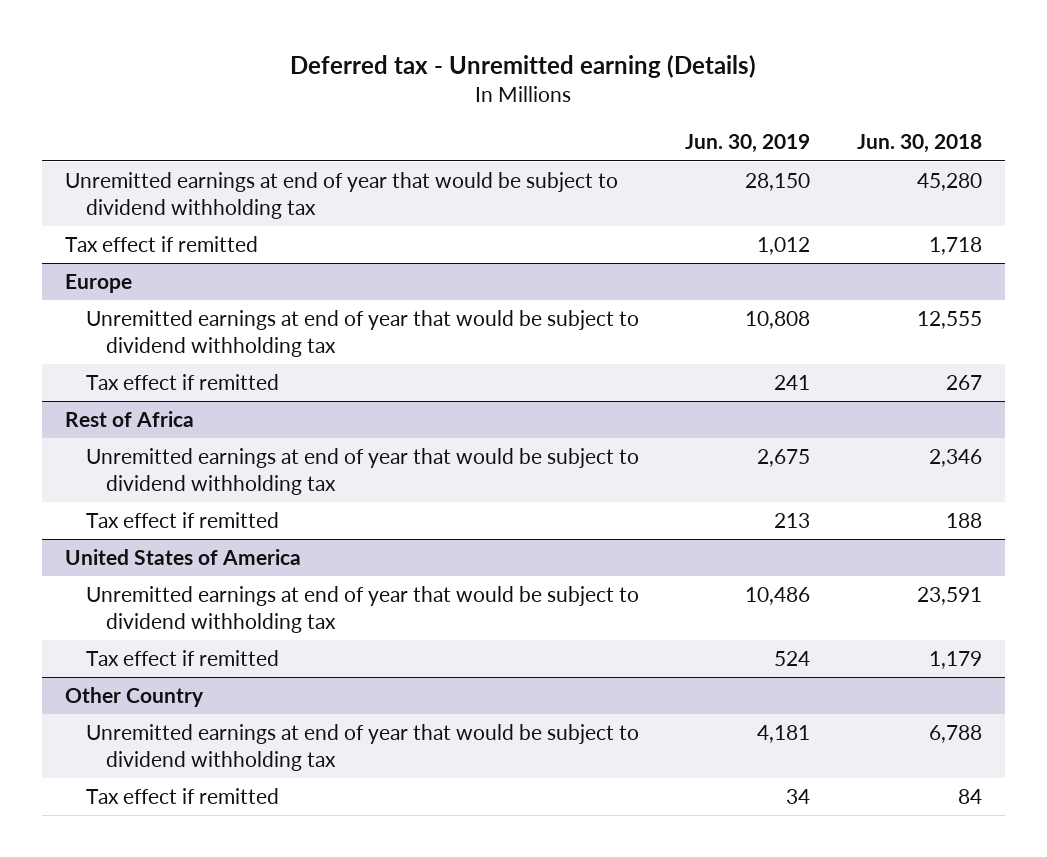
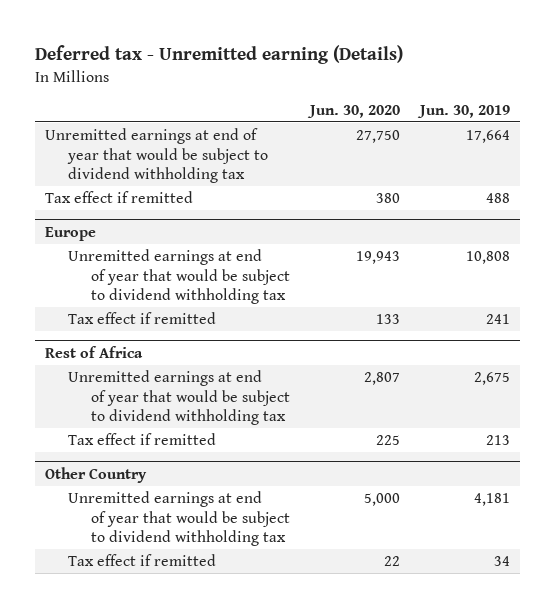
[856,134,982,154] Jun. 30, 2018 -> none
none -> [307,104,401,118] Jun. 30, 2020
[745,173,811,192] 28,150 -> [465,129,510,143] 17,664
[757,237,811,256] 1,012 -> [485,192,510,203] 488
[65,549,302,566] United States of America -> none
[85,586,639,633] Unremitted earnings at end of year that would be subject to dividend withholding tax -> none
[85,650,279,667] Tax effect if remitted -> none

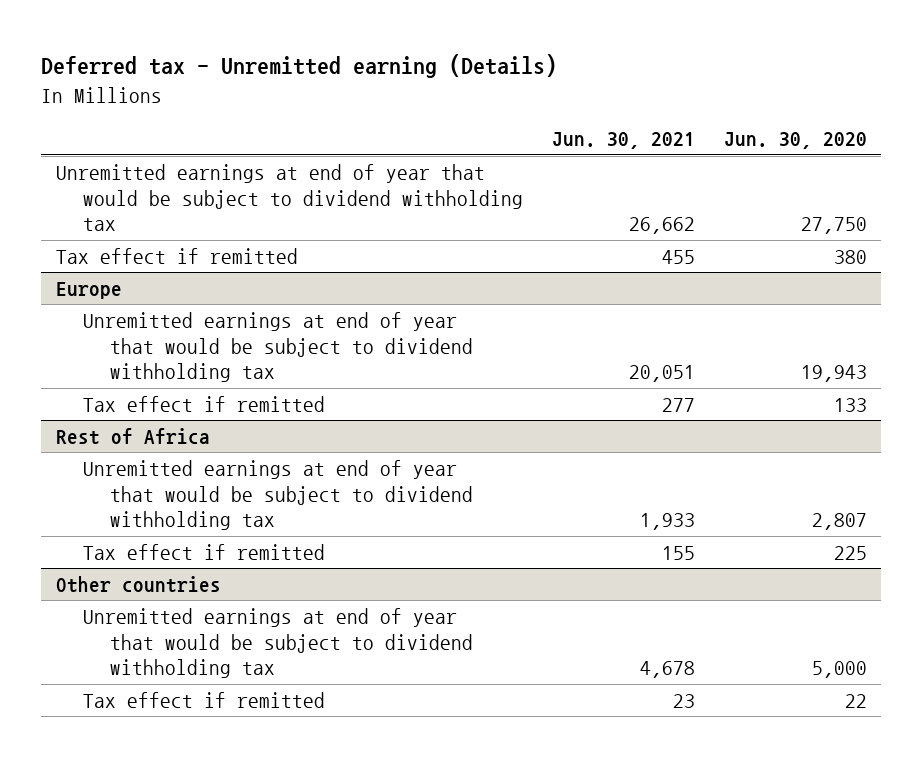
[416,104,510,118] Jun. 30, 2019 -> none
none -> [551,132,695,150] Jun. 30, 2021
[44,466,147,483] Other Country -> [55,575,221,593] Other countries

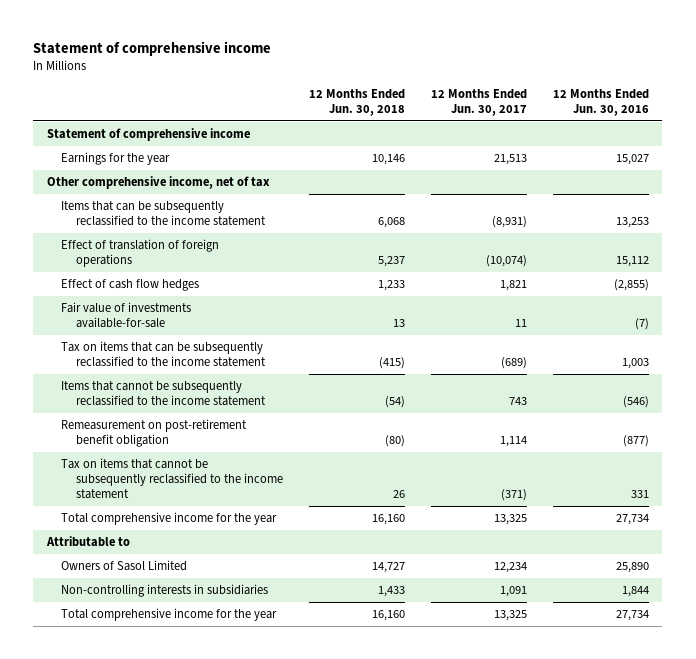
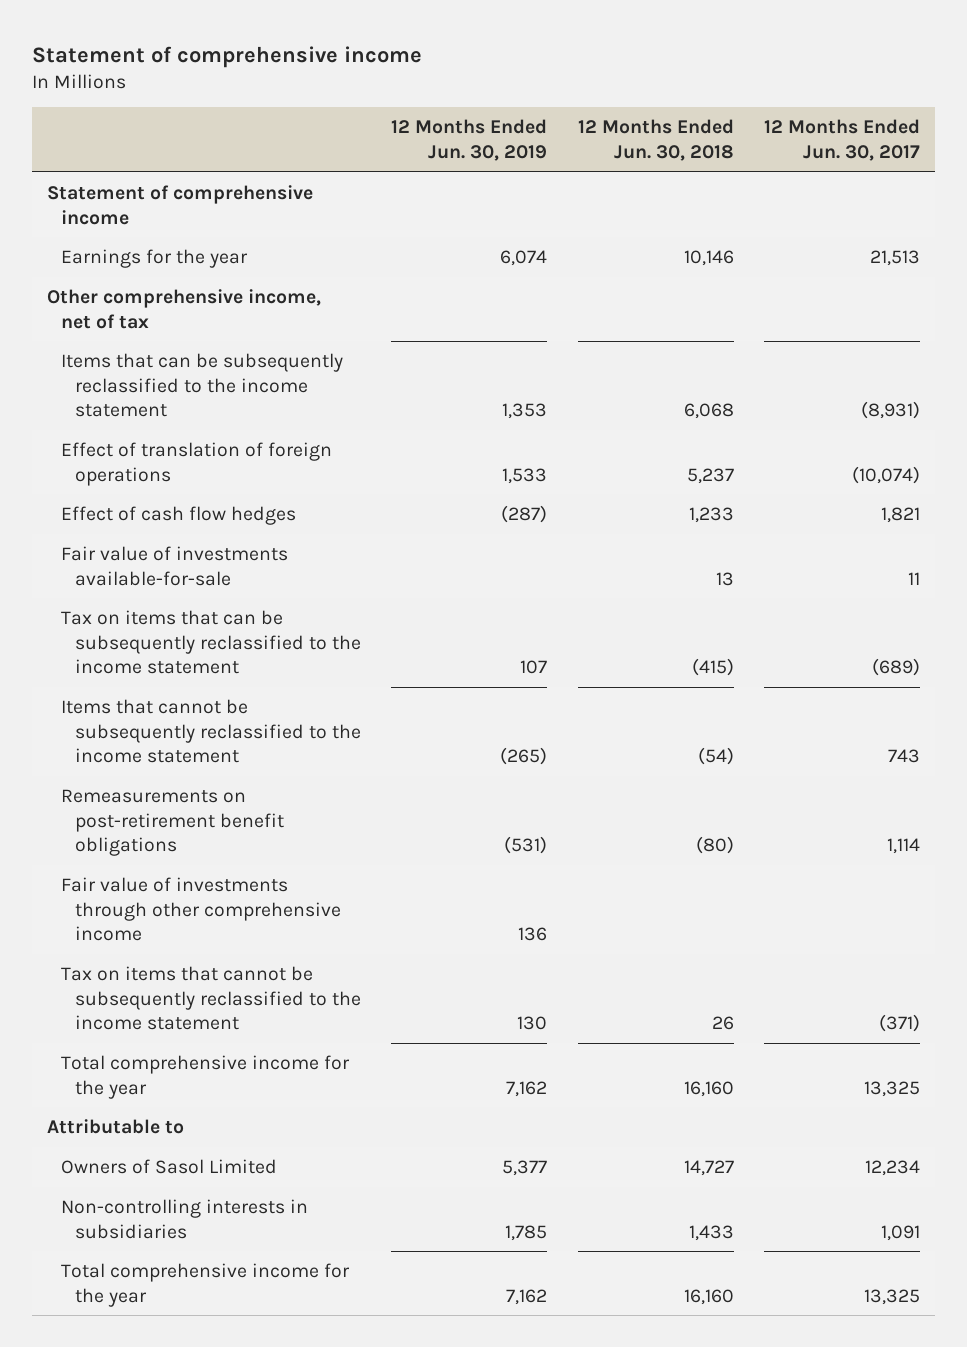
[553,88,650,117] 12 Months Ended Jun. 30, 2016 -> none
none -> [391,119,548,161] 12 Months Ended Jun. 30, 2019
[61,418,248,448] Remeasurement on post-retirement benefit obligation -> [61,789,285,857] Remeasurements on post-retirement benefit obligations
none -> [61,877,342,942] Fair value of investments through other comprehensive income

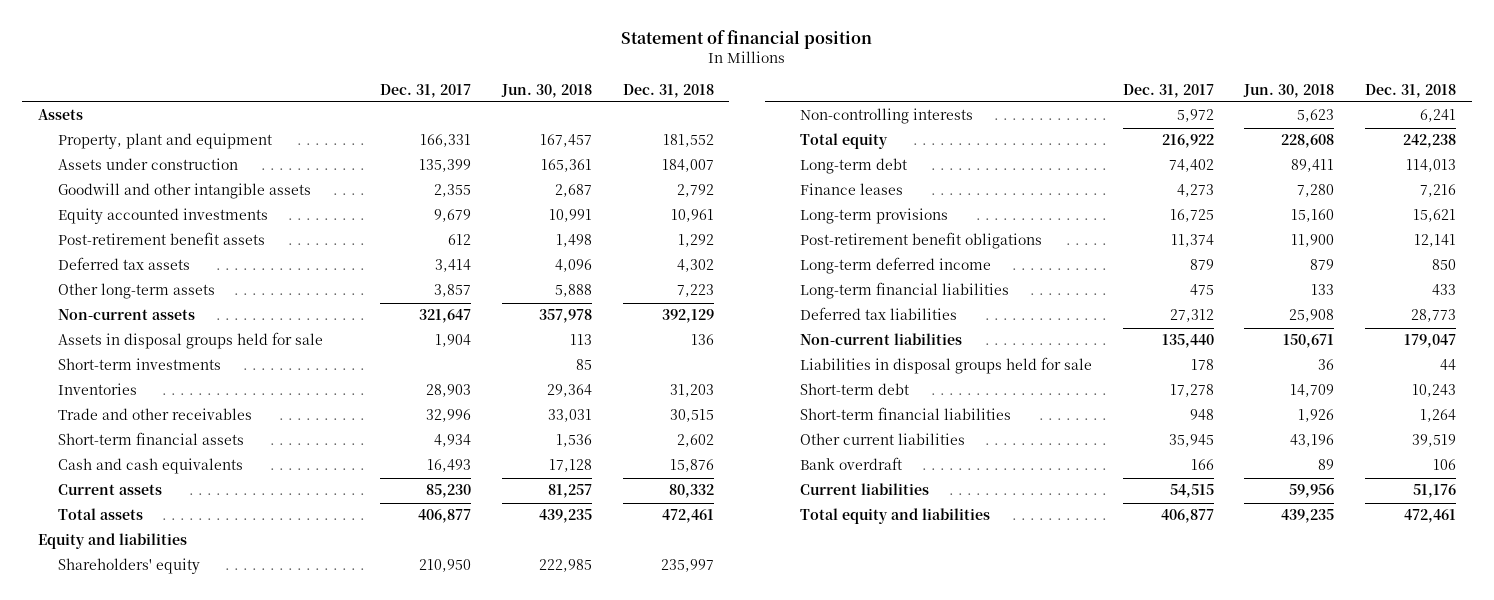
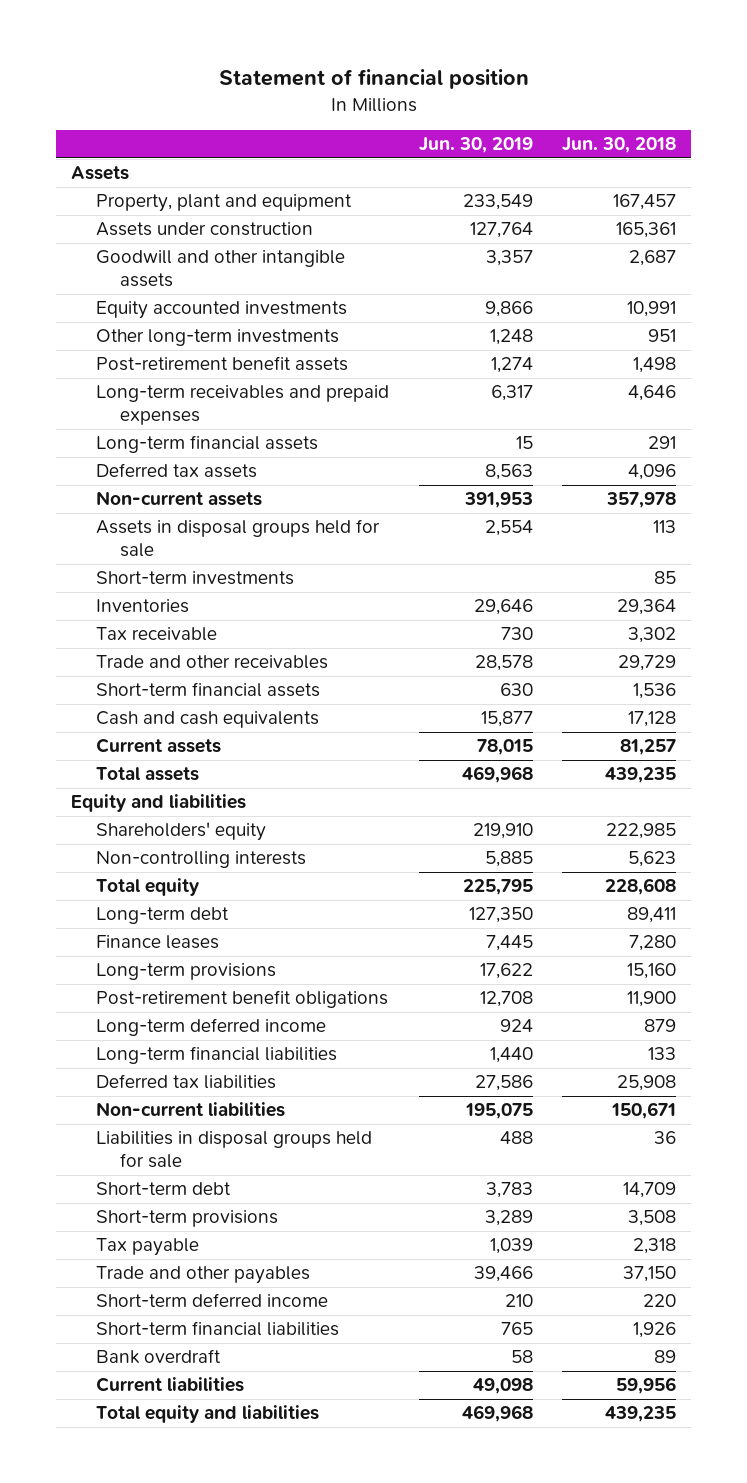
[380,83,472,98] Dec. 31, 2017 -> none
[622,83,714,98] Dec. 31, 2018 -> none
none -> [418,137,533,154] Jun. 30, 2019
none -> [95,329,339,347] Other long-term investments
none -> [95,385,389,426] Long-term receivables and prepaid expenses
none -> [95,435,318,454] Long-term financial assets
[57,283,215,300] Other long-term assets -> none
none -> [95,627,217,642] Tax receivable
[548,409,593,423] 33,031 -> [618,655,677,672] 29,729
none -> [95,1210,278,1228] Short-term provisions
none -> [95,1238,199,1257] Tax payable
none -> [95,1266,310,1285] Trade and other payables
none -> [95,1293,328,1308] Short-term deferred income
[799,433,965,446] Other current liabilities -> none

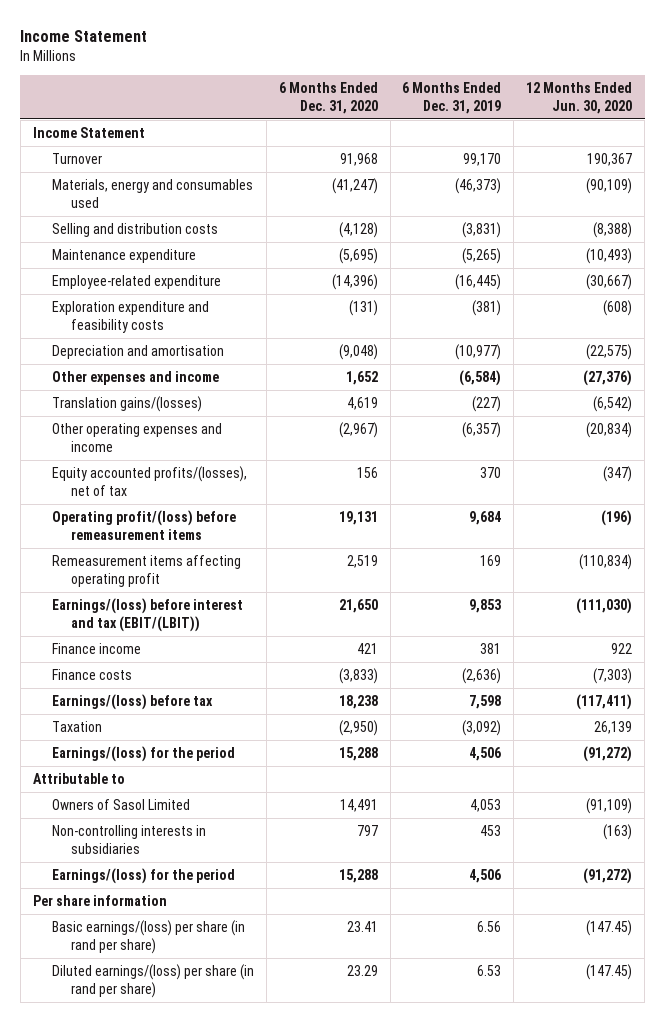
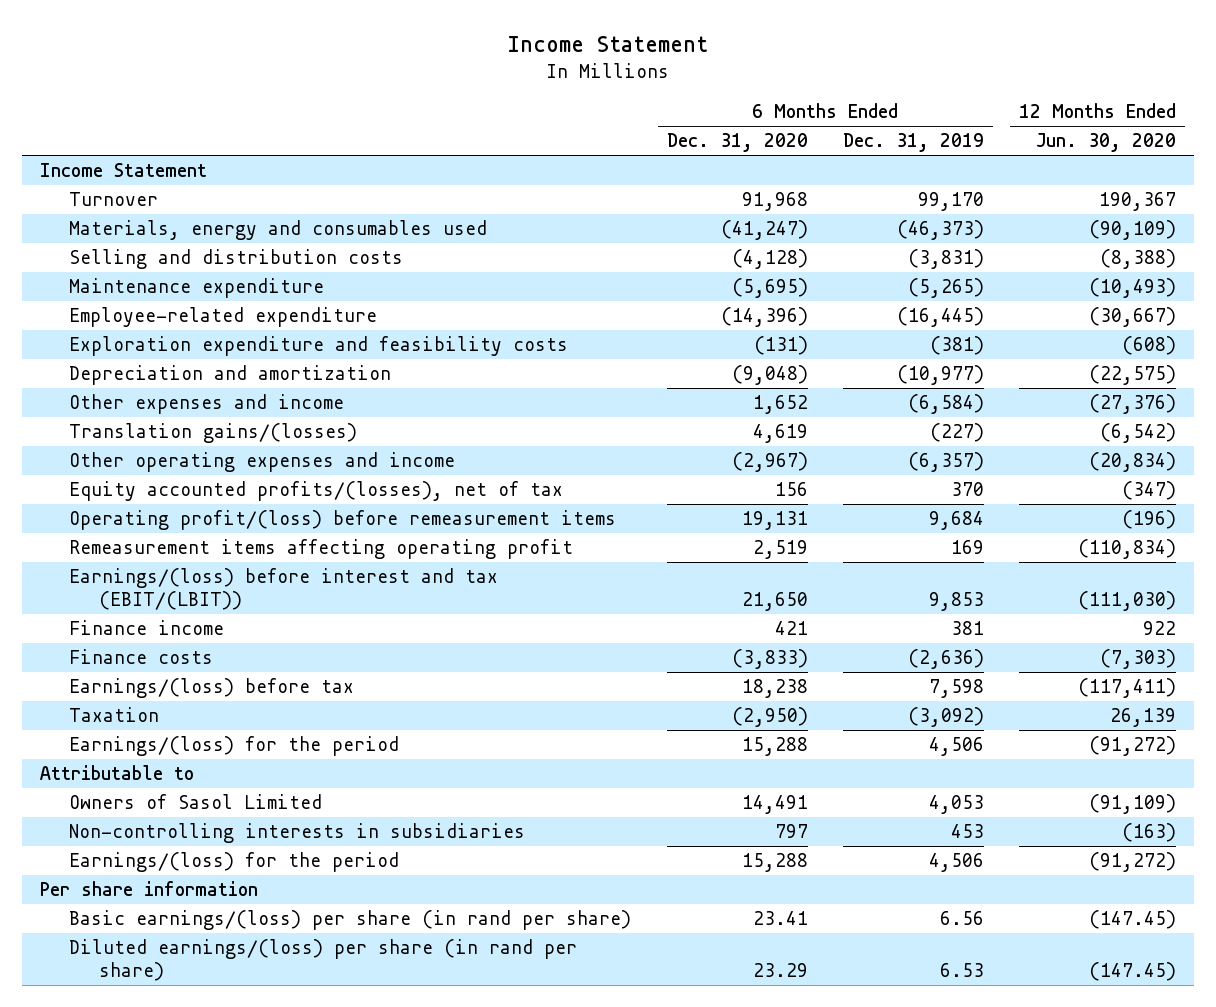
[51,344,224,359] Depreciation and amortisation -> [69,365,392,386] Depreciation and amortization

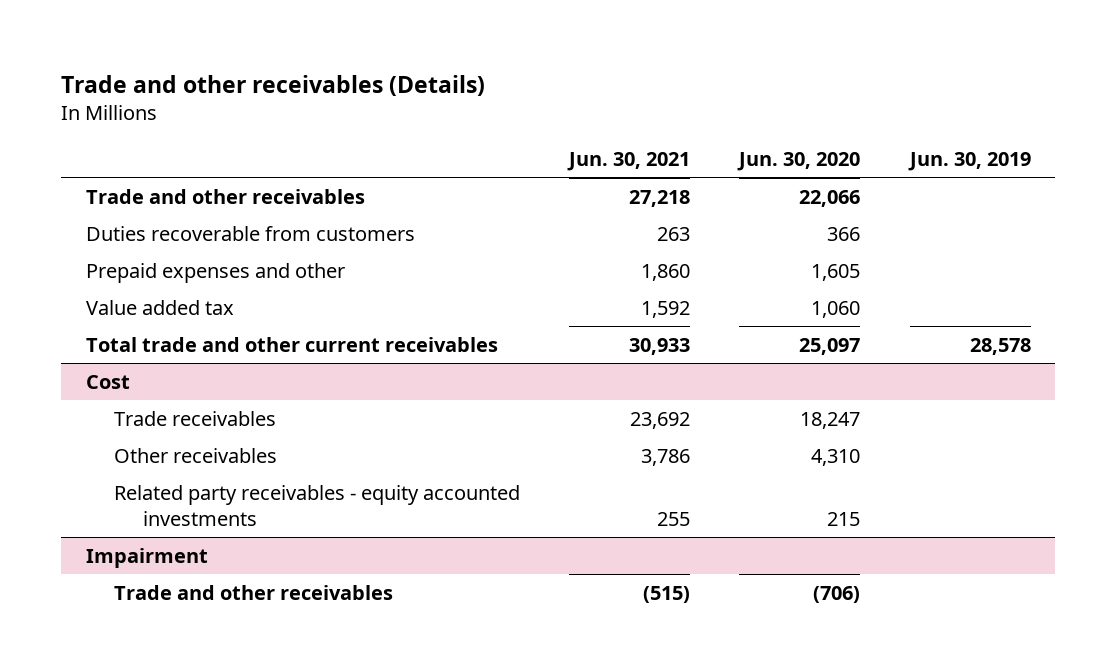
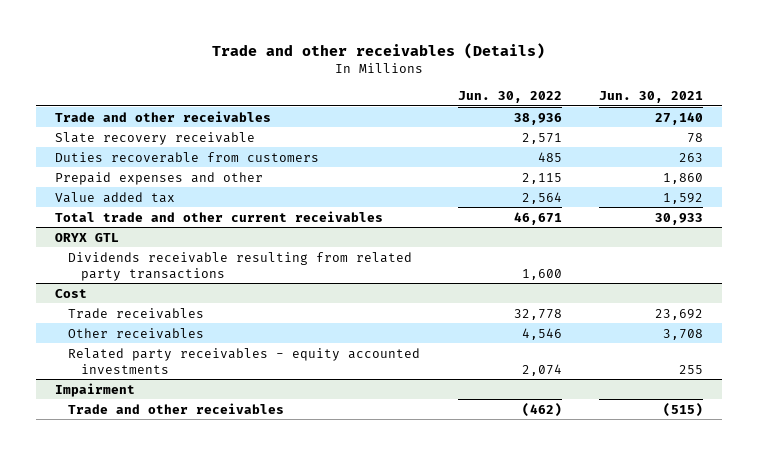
[737,152,861,172] Jun. 30, 2020 -> none
[907,152,1031,172] Jun. 30, 2019 -> none
none -> [457,91,562,104] Jun. 30, 2022
[629,190,691,208] 27,218 -> [655,111,704,125] 27,140
none -> [55,131,256,145] Slate recovery receivable
none -> [55,232,120,242] ORYX GTL
none -> [67,251,412,281] Dividends receivable resulting from related party transactions
[641,449,691,467] 3,786 -> [663,328,704,340] 3,708

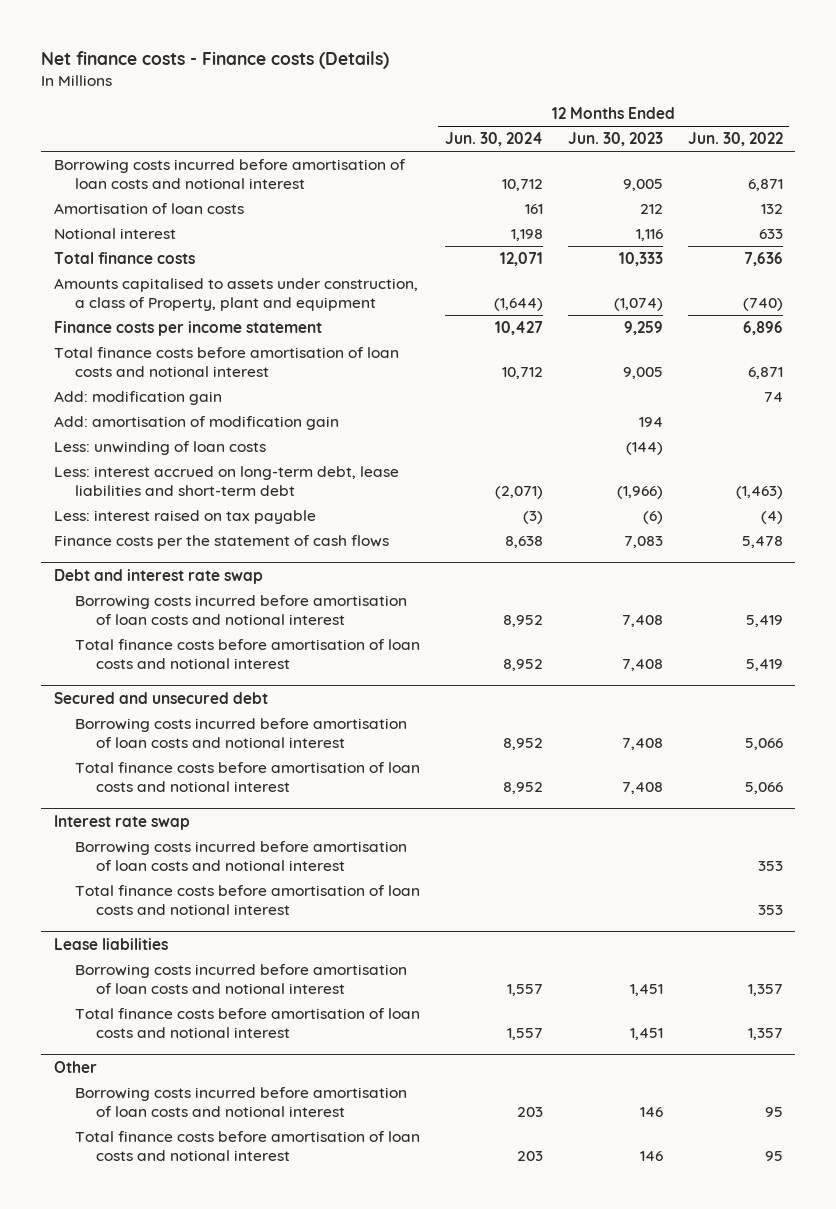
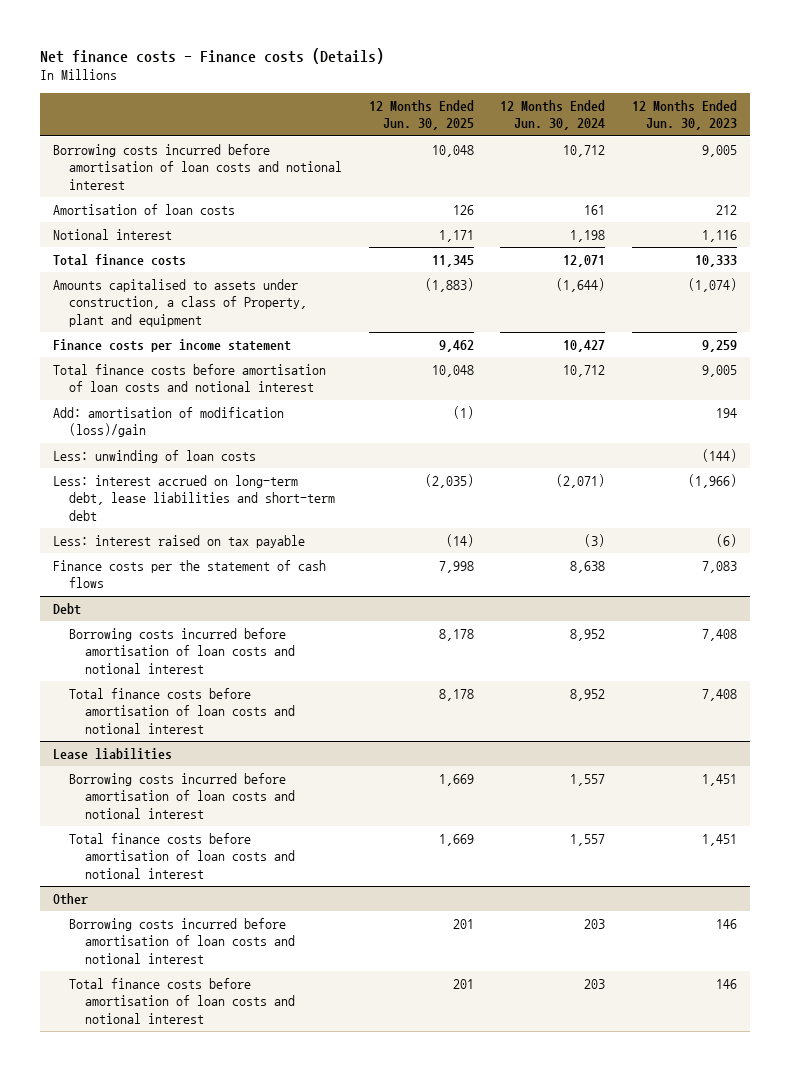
[687,132,783,147] Jun. 30, 2022 -> none
none -> [368,99,474,131] 12 Months Ended Jun. 30, 2025
[53,390,222,405] Add: modification gain -> none
[53,415,339,430] Add: amortisation of modification gain -> [53,406,285,438] Add: amortisation of modification (loss)/gain
[53,568,263,584] Debt and interest rate swap -> none
[74,594,407,626] Borrowing costs incurred before amortisation of loan costs and notional interest -> none
[74,638,420,670] Total finance costs before amortisation of loan costs and notional interest -> none
[53,691,268,704] Secured and unsecured debt -> [53,602,82,615] Debt
[53,814,190,830] Interest rate swap -> none
[74,840,407,872] Borrowing costs incurred before amortisation of loan costs and notional interest -> none
[74,884,420,916] Total finance costs before amortisation of loan costs and notional interest -> none

